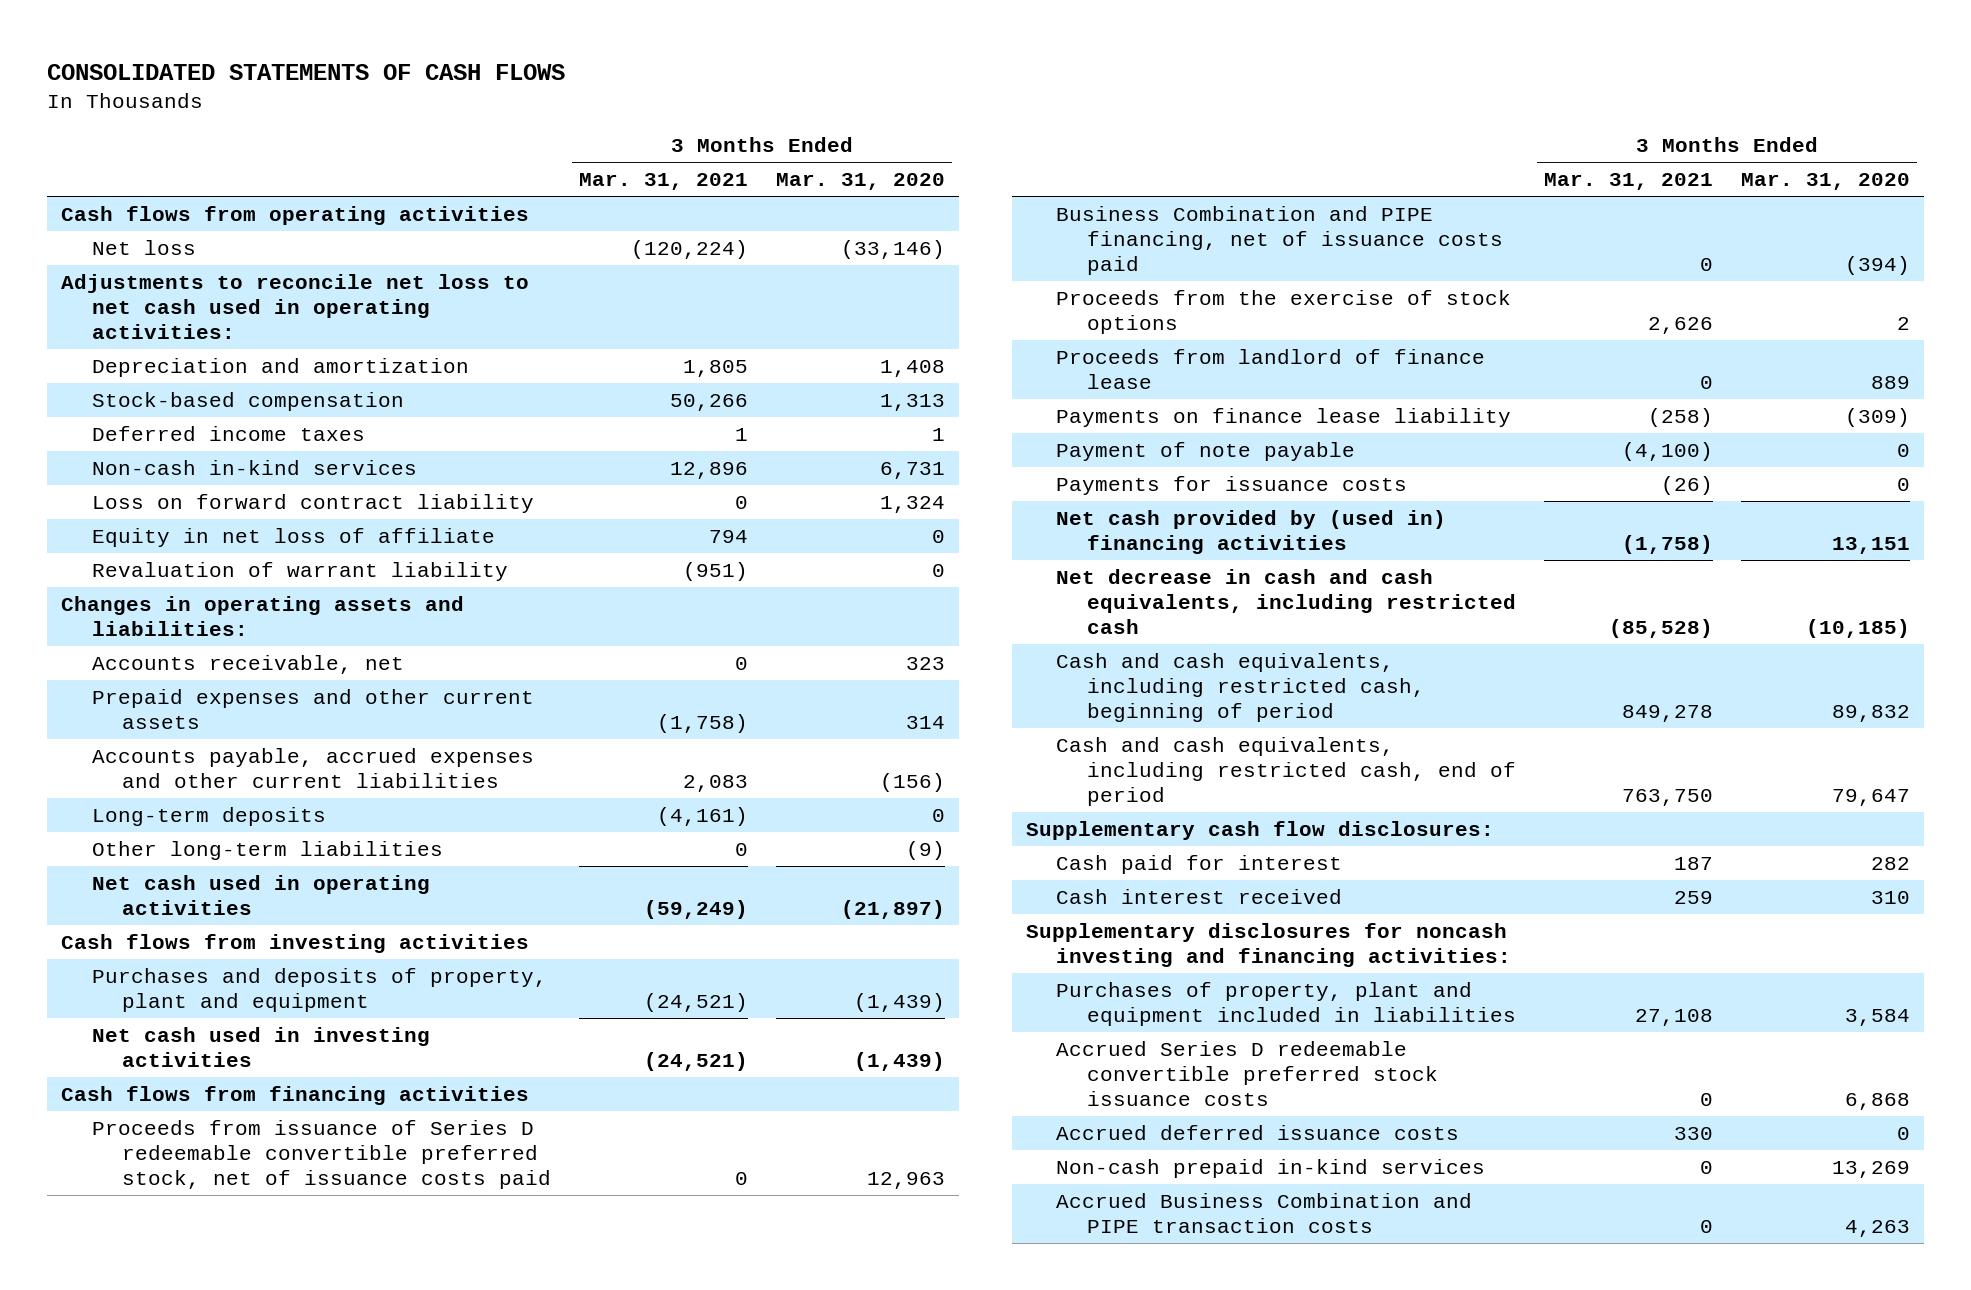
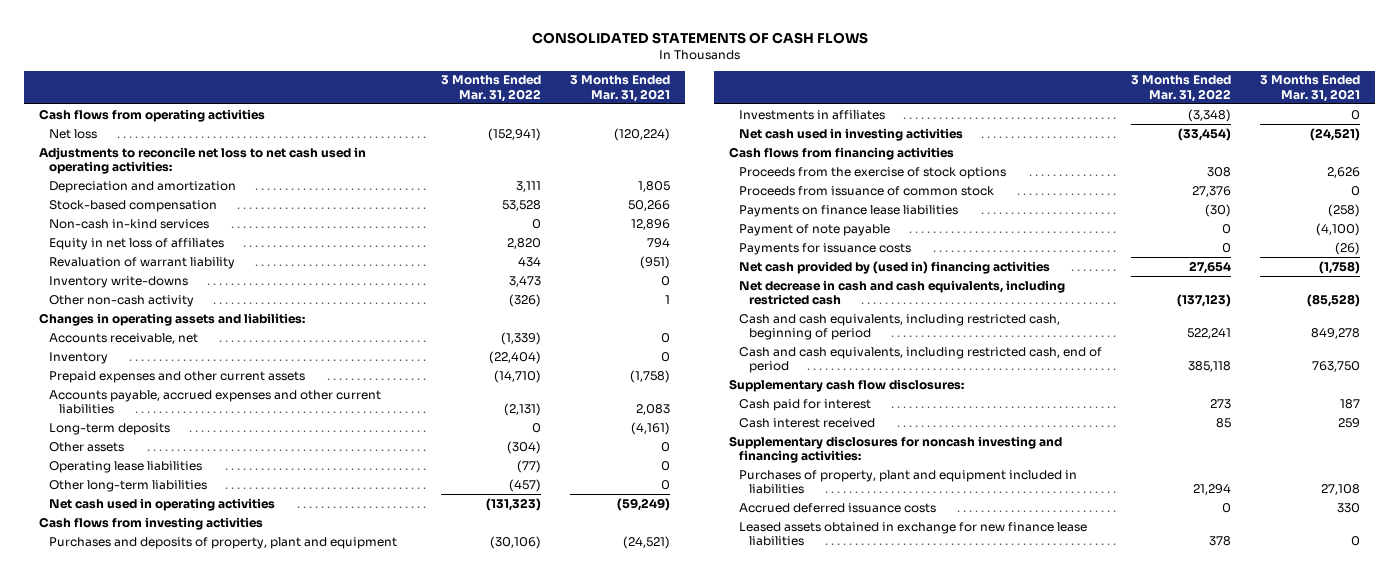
[776,173,946,191] Mar. 31, 2020 -> none
none -> [440,75,541,102] 3 Months Ended Mar. 31, 2022
[91,425,365,441] Deferred income taxes -> none
[91,493,534,513] Loss on forward contract liability -> none
[91,527,495,547] Equity in net loss of affiliate -> [48,237,224,250] Equity in net loss of affiliates
none -> [48,275,188,288] Inventory write-downs
none -> [48,294,194,307] Other non-cash activity
none -> [48,351,108,364] Inventory
none -> [48,441,124,452] Other assets
none -> [48,460,202,473] Operating lease liabilities
none -> [738,109,885,120] Investments in affiliates
[91,1119,552,1190] Proceeds from issuance of Series D redeemable convertible preferred stock, net of issuance costs paid -> none
[1056,205,1503,276] Business Combination and PIPE financing, net of issuance costs paid -> none
[1056,348,1486,390] Proceeds from landlord of finance lease -> none
none -> [738,185,994,196] Proceeds from issuance of common stock
[1056,407,1512,427] Payments on finance lease liability -> [738,204,958,217] Payments on finance lease liabilities
[1056,1040,1438,1107] Accrued Series D redeemable convertible preferred stock issuance costs -> none
[1056,1158,1486,1178] Non-cash prepaid in-kind services -> none
[1056,1192,1473,1234] Accrued Business Combination and PIPE transaction costs -> none
none -> [738,521,1087,547] Leased assets obtained in exchange for new finance lease liabilities

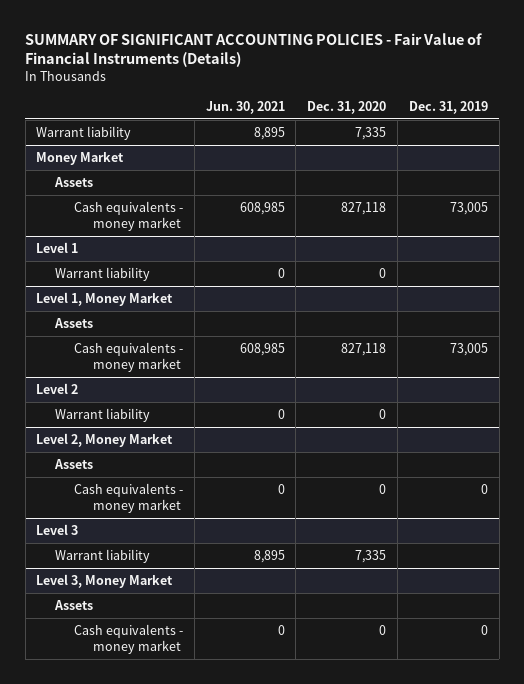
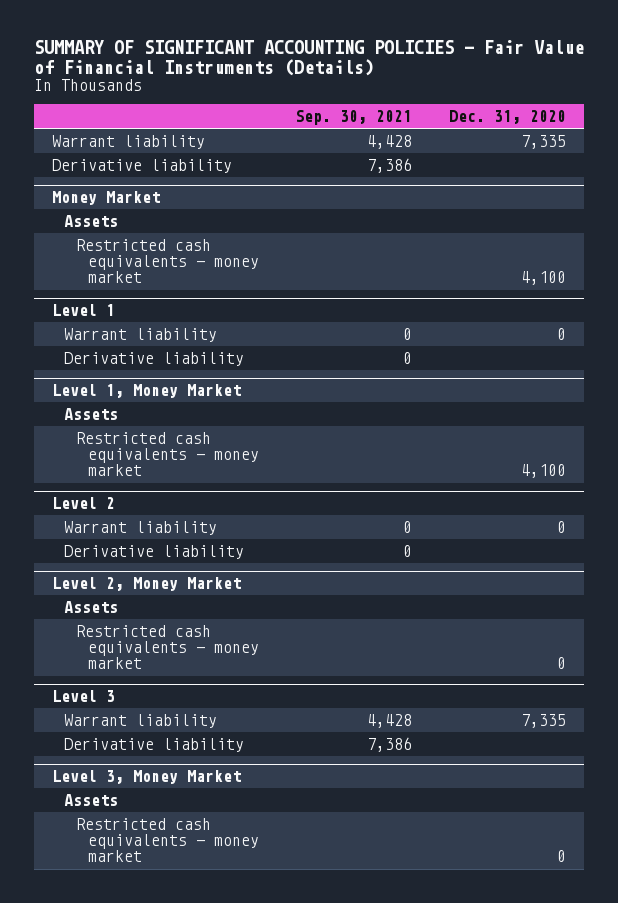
[205,100,285,114] Jun. 30, 2021 -> none
[408,100,488,114] Dec. 31, 2019 -> none
none -> [295,110,413,126] Sep. 30, 2021
none -> [52,159,233,174] Derivative liability
[74,201,184,231] Cash equivalents - money market -> [75,239,259,284] Restricted cash equivalents - money market
[341,202,387,216] 827,118 -> [520,271,566,286] 4,100
none -> [64,352,245,367] Derivative liability
[74,342,184,372] Cash equivalents - money market -> [75,432,259,477] Restricted cash equivalents - money market
[341,343,387,357] 827,118 -> [520,464,566,479] 4,100
none -> [64,545,245,560] Derivative liability
[74,483,184,513] Cash equivalents - money market -> [75,625,259,670] Restricted cash equivalents - money market
none -> [64,738,245,753] Derivative liability
[74,624,184,654] Cash equivalents - money market -> [75,818,259,863] Restricted cash equivalents - money market

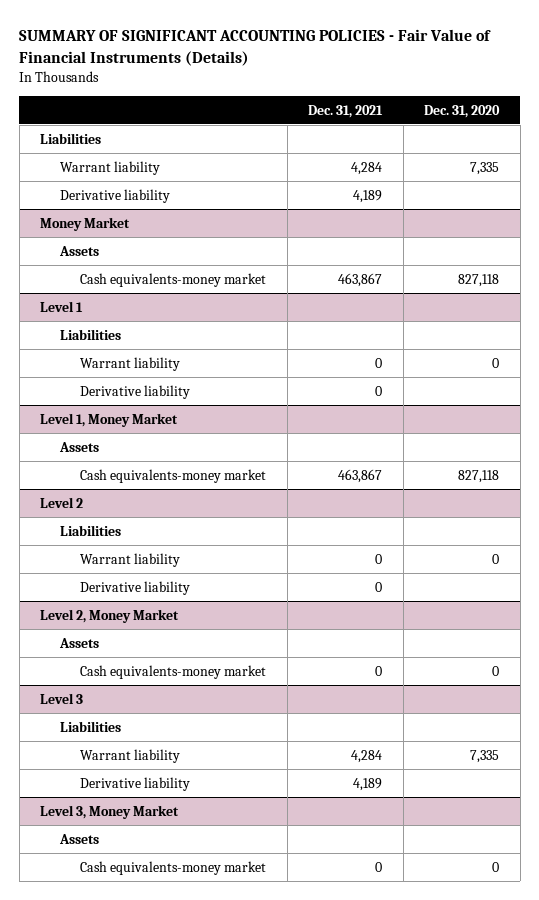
[295,110,413,126] Sep. 30, 2021 -> none
none -> [308,104,384,118] Dec. 31, 2021
none -> [40,132,102,144] Liabilities
[75,239,259,284] Restricted cash equivalents - money market -> [80,272,267,287] Cash equivalents-money market
[520,271,566,286] 4,100 -> [458,273,500,287] 827,118
none -> [60,328,122,340] Liabilities
[75,432,259,477] Restricted cash equivalents - money market -> [80,468,267,483] Cash equivalents-money market
[520,464,566,479] 4,100 -> [458,469,500,483] 827,118
none -> [60,524,122,536] Liabilities
[75,625,259,670] Restricted cash equivalents - money market -> [80,664,267,679] Cash equivalents-money market
none -> [60,720,122,732] Liabilities
[75,818,259,863] Restricted cash equivalents - money market -> [80,860,267,875] Cash equivalents-money market

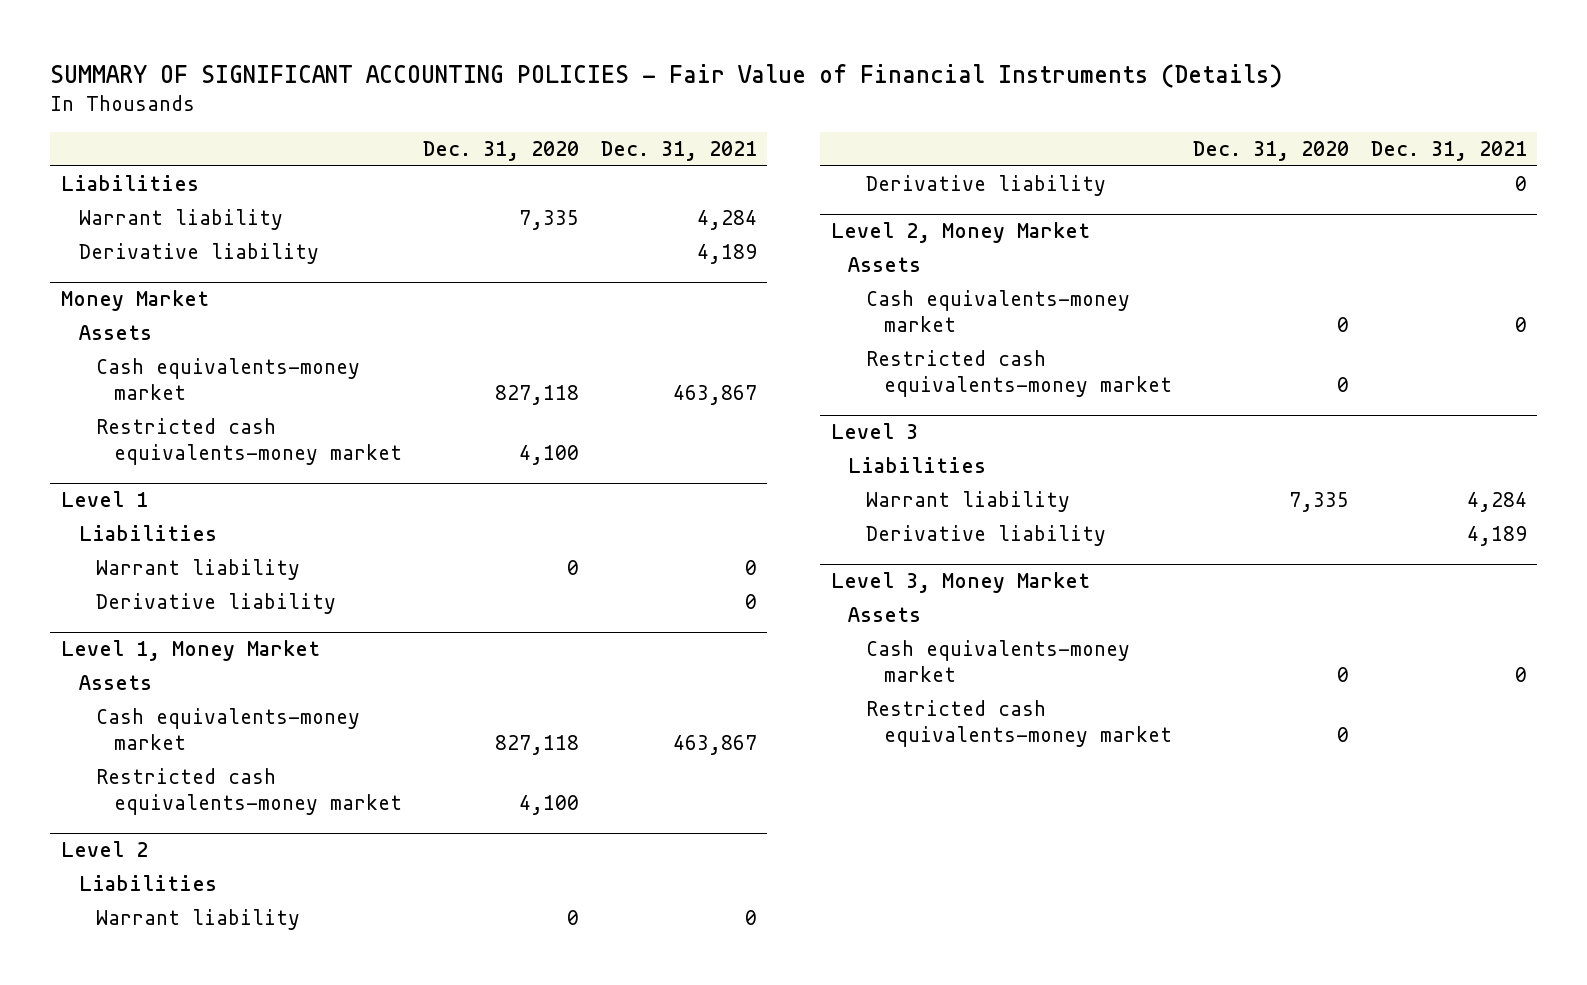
none -> [96,418,402,466] Restricted cash equivalents-money market
none -> [96,768,402,816] Restricted cash equivalents-money market
none -> [866,350,1172,398] Restricted cash equivalents-money market
none -> [866,700,1172,748] Restricted cash equivalents-money market

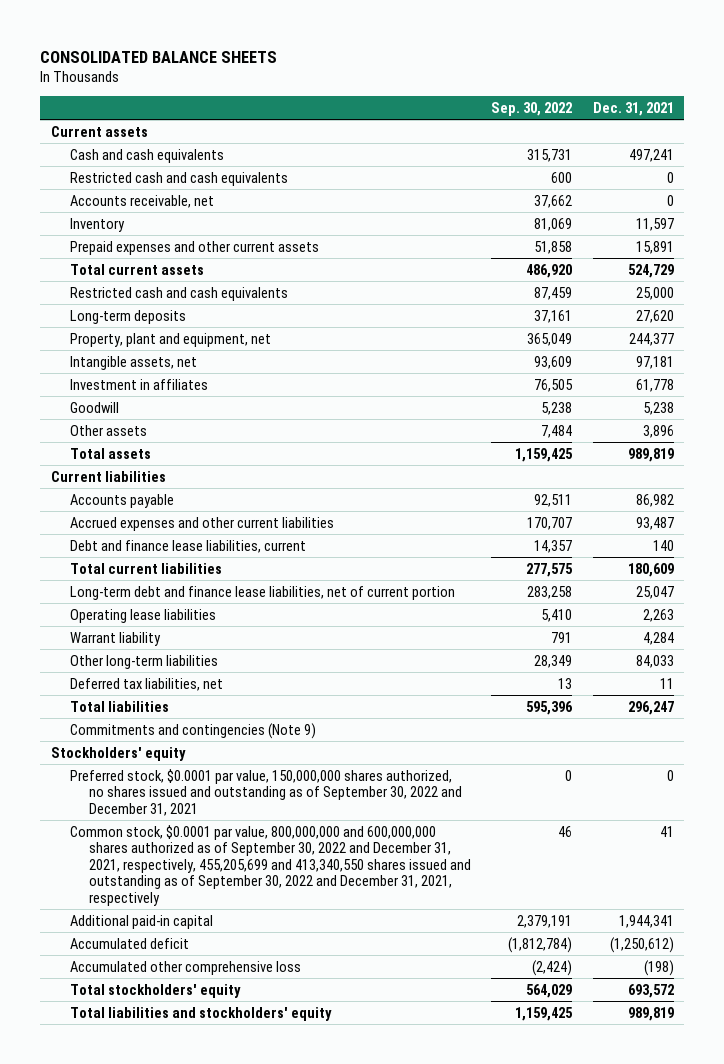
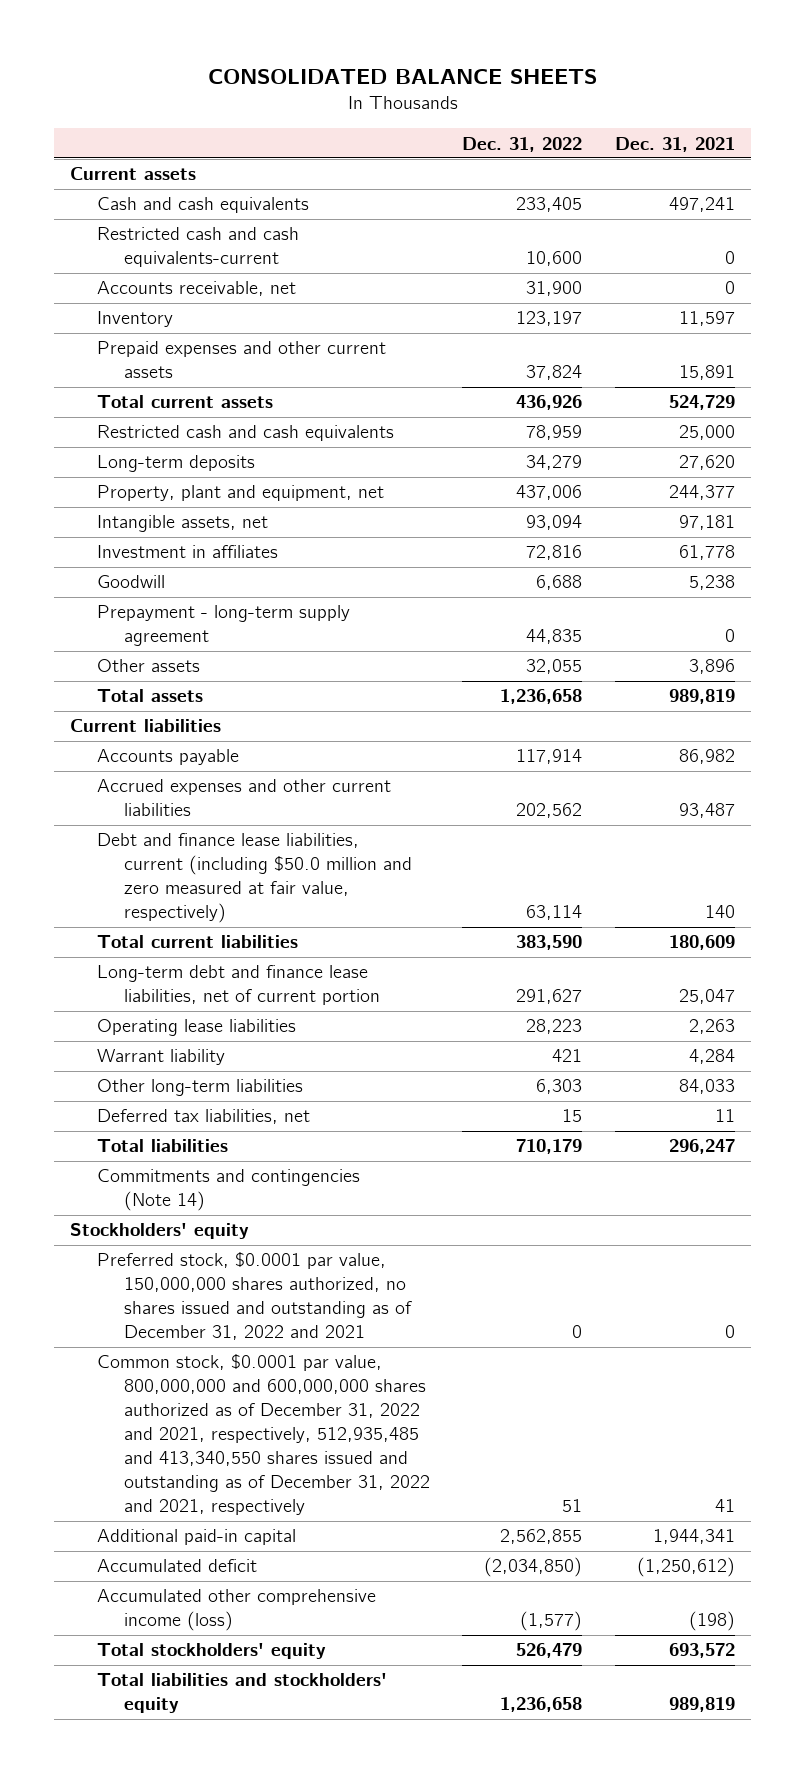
[491,101,573,116] Sep. 30, 2022 -> none
none -> [462,136,583,152] Dec. 31, 2022
[69,171,288,186] Restricted cash and cash equivalents -> [97,227,300,268] Restricted cash and cash equivalents-current
none -> [97,605,351,647] Prepayment - long-term supply agreement
[69,539,306,553] Debt and finance lease liabilities, current -> [97,833,412,924] Debt and finance lease liabilities, current (including $50.0 million and zero measured at fair value, respectively)
[69,722,316,739] Commitments and contingencies (Note 9) -> [97,1169,361,1212] Commitments and contingencies (Note 14)
[69,768,462,816] Preferred stock, $0.0001 par value, 150,000,000 shares authorized, no shares issued and outstanding as of September 30, 2022 and December 31, 2021 -> [97,1252,412,1341] Preferred stock, $0.0001 par value, 150,000,000 shares authorized, no shares issued and outstanding as of December 31, 2022 and 2021
[69,824,471,906] Common stock, $0.0001 par value, 800,000,000 and 600,000,000 shares authorized as of September 30, 2022 and December 31, 2021, respectively, 455,205,699 and 413,340,550 shares issued and outstanding as of September 30, 2022 and December 31, 2021, respectively -> [97,1354,430,1516] Common stock, $0.0001 par value, 800,000,000 and 600,000,000 shares authorized as of December 31, 2022 and 2021, respectively, 512,935,485 and 413,340,550 shares issued and outstanding as of December 31, 2022 and 2021, respectively
[69,960,301,975] Accumulated other comprehensive loss -> [97,1589,377,1632] Accumulated other comprehensive income (loss)

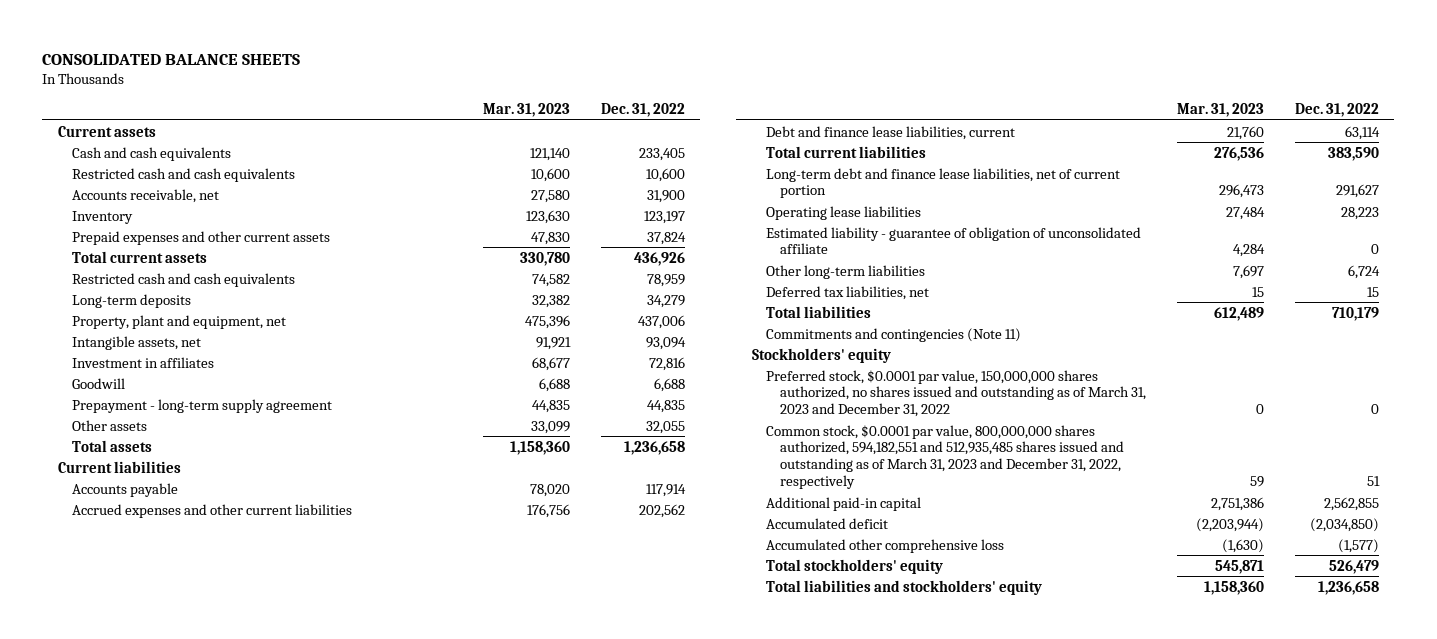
[614,136,735,152] Dec. 31, 2021 -> none
none -> [482,102,570,117] Mar. 31, 2023
[97,227,300,268] Restricted cash and cash equivalents-current -> [71,167,295,182] Restricted cash and cash equivalents
[97,833,412,924] Debt and finance lease liabilities, current (including $50.0 million and zero measured at fair value, respectively) -> [765,125,1015,140] Debt and finance lease liabilities, current
[97,1049,226,1066] Warrant liability -> none
none -> [765,226,1141,255] Estimated liability - guarantee of obligation of unconsolidated affiliate
[536,1079,583,1095] 6,303 -> [1347,264,1380,279] 6,724
[97,1169,361,1212] Commitments and contingencies (Note 14) -> [765,327,1021,342] Commitments and contingencies (Note 11)
[97,1252,412,1341] Preferred stock, $0.0001 par value, 150,000,000 shares authorized, no shares issued and outstanding as of December 31, 2022 and 2021 -> [765,369,1146,418] Preferred stock, $0.0001 par value, 150,000,000 shares authorized, no shares issued and outstanding as of March 31, 2023 and December 31, 2022
[97,1354,430,1516] Common stock, $0.0001 par value, 800,000,000 and 600,000,000 shares authorized as of December 31, 2022 and 2021, respectively, 512,935,485 and 413,340,550 shares issued and outstanding as of December 31, 2022 and 2021, respectively -> [765,424,1124,490] Common stock, $0.0001 par value, 800,000,000 shares authorized, 594,182,551 and 512,935,485 shares issued and outstanding as of March 31, 2023 and December 31, 2022, respectively
[97,1589,377,1632] Accumulated other comprehensive income (loss) -> [765,538,1004,553] Accumulated other comprehensive loss

